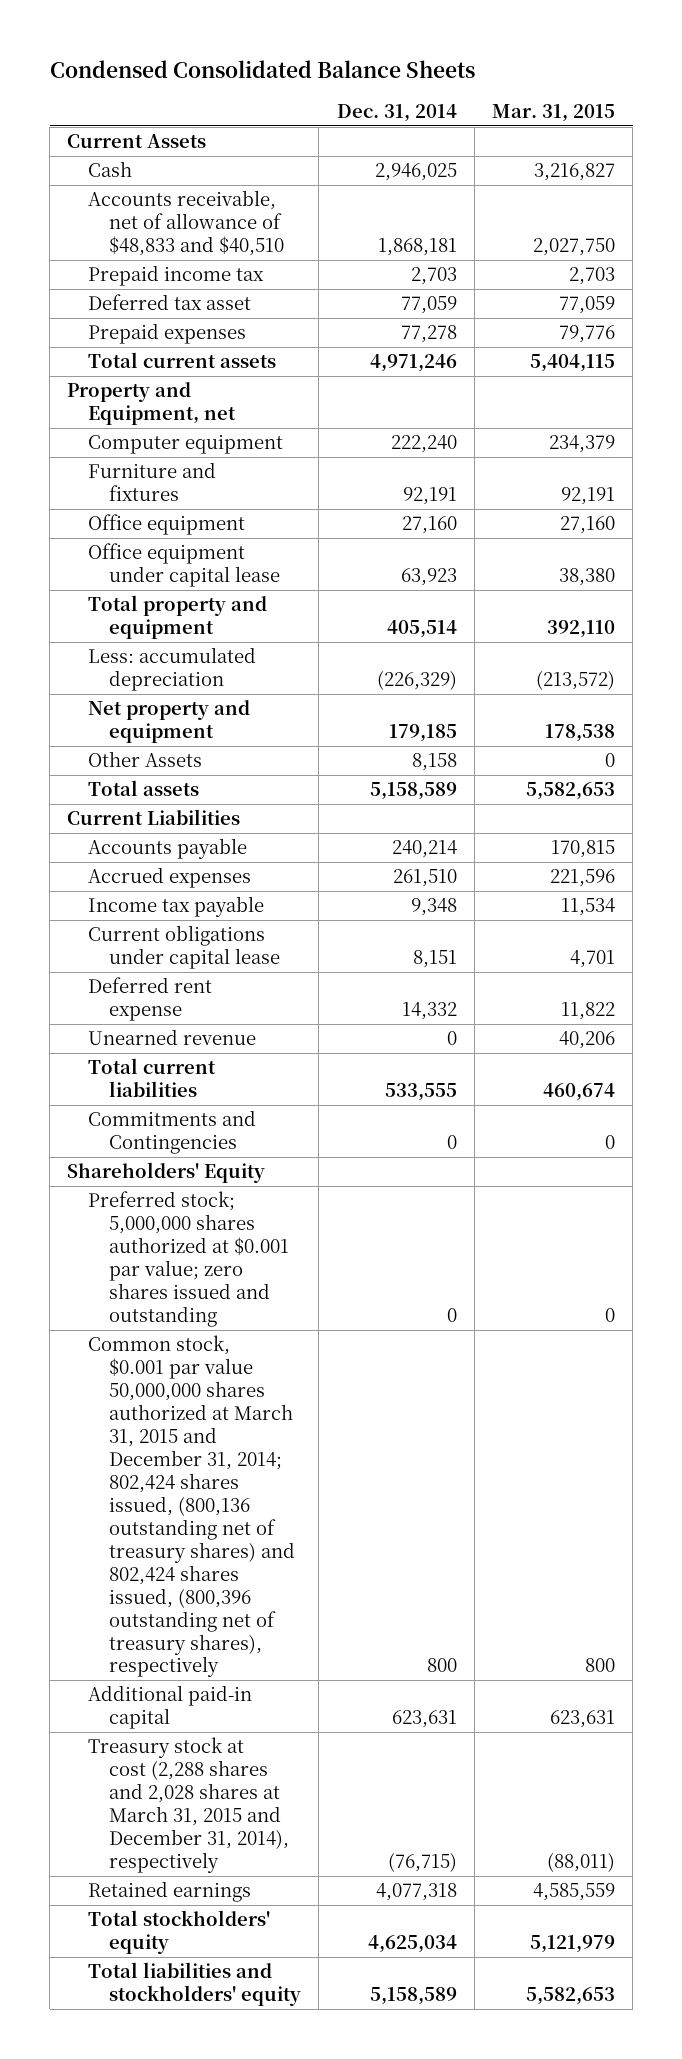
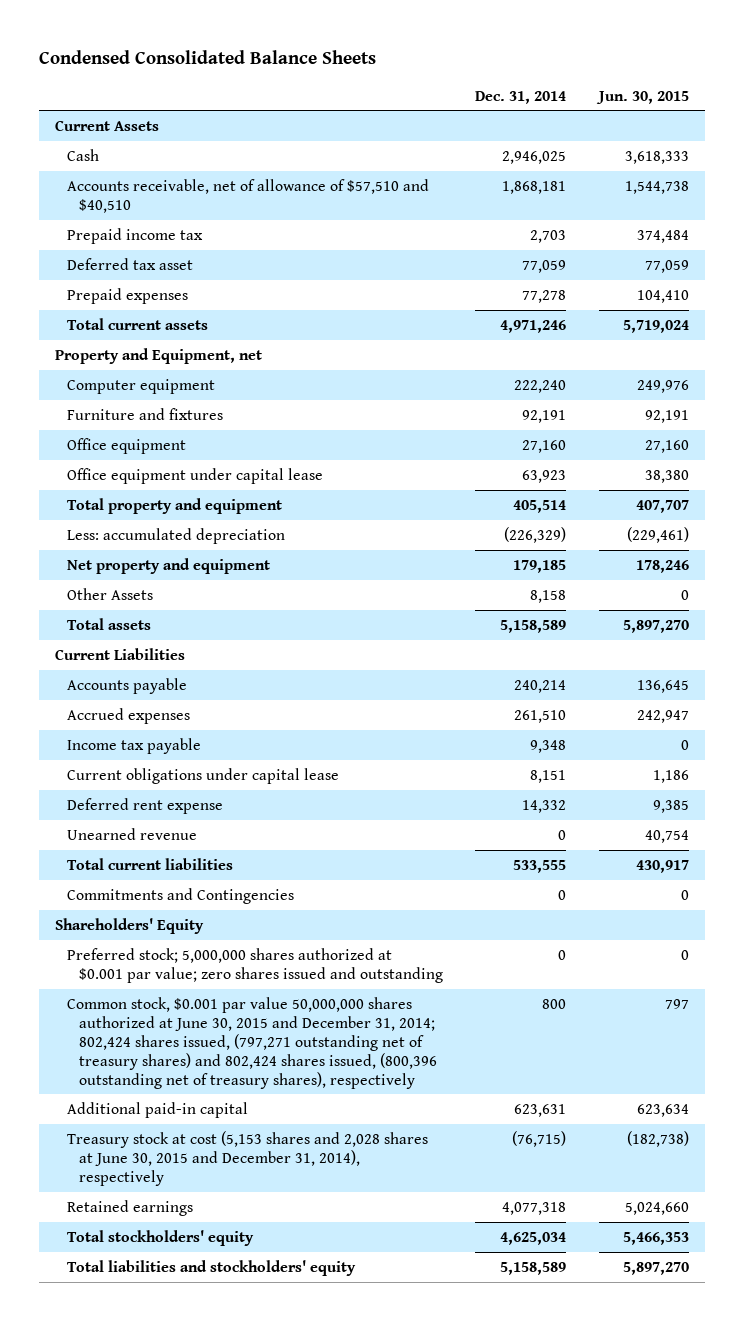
[491,103,615,122] Mar. 31, 2015 -> none
none -> [595,90,689,104] Jun. 30, 2015
[88,190,285,257] Accounts receivable, net of allowance of $48,833 and $40,510 -> [67,178,430,213] Accounts receivable, net of allowance of $57,510 and $40,510
[88,1335,296,1678] Common stock, $0.001 par value 50,000,000 shares authorized at March 31, 2015 and December 31, 2014; 802,424 shares issued, (800,136 outstanding net of treasury shares) and 802,424 shares issued, (800,396 outstanding net of treasury shares), respectively -> [67,996,438,1089] Common stock, $0.001 par value 50,000,000 shares authorized at June 30, 2015 and December 31, 2014; 802,424 shares issued, (797,271 outstanding net of treasury shares) and 802,424 shares issued, (800,396 outstanding net of treasury shares), respectively
[88,1737,290,1873] Treasury stock at cost (2,288 shares and 2,028 shares at March 31, 2015 and December 31, 2014), respectively -> [67,1130,429,1186] Treasury stock at cost (5,153 shares and 2,028 shares at June 30, 2015 and December 31, 2014), respectively

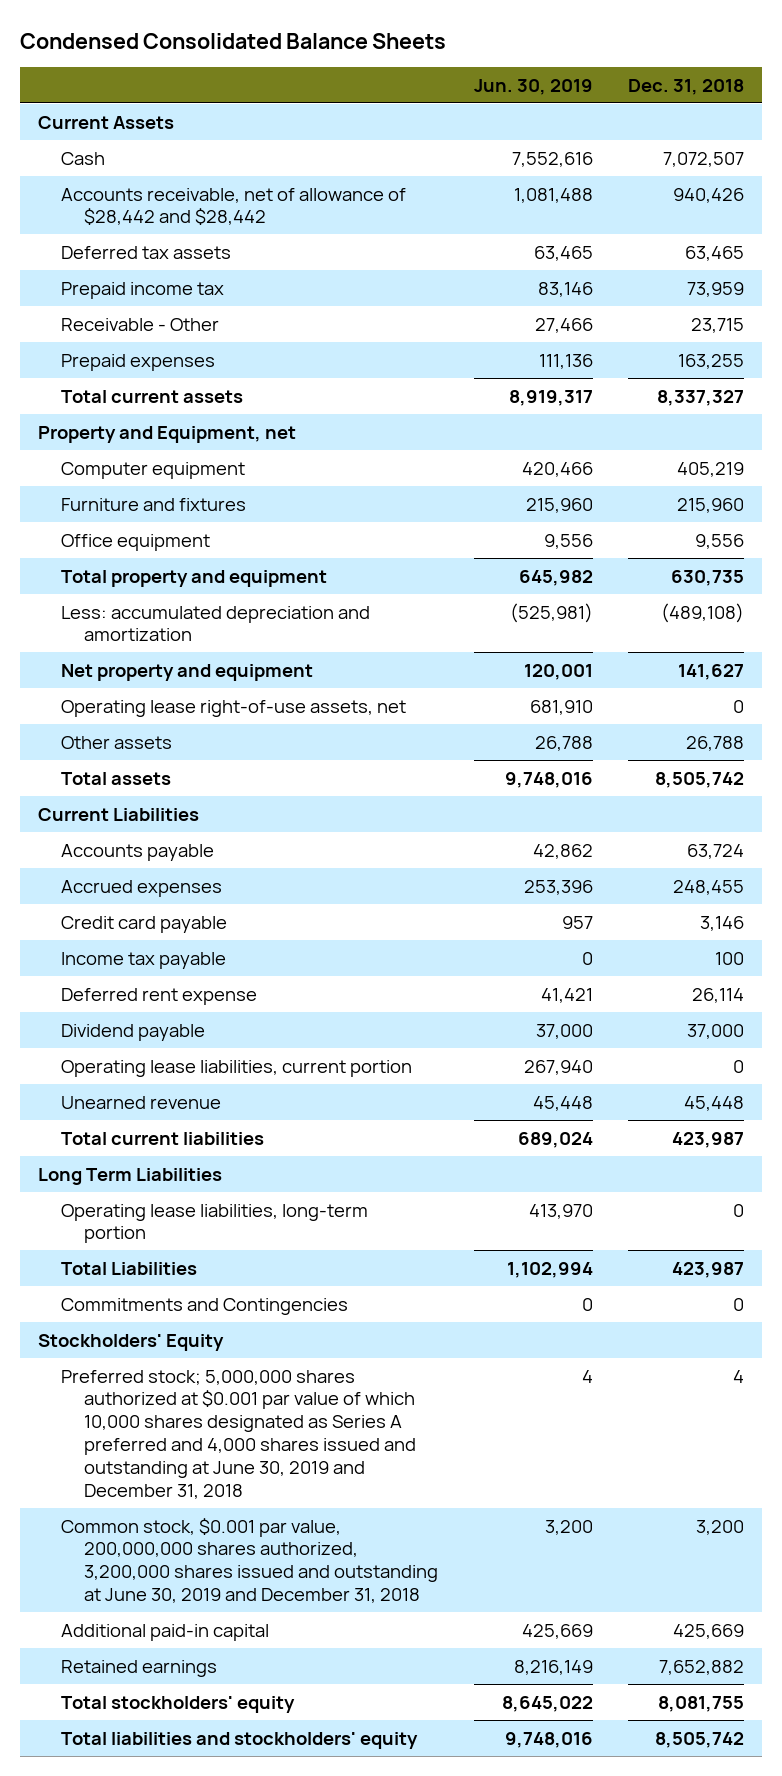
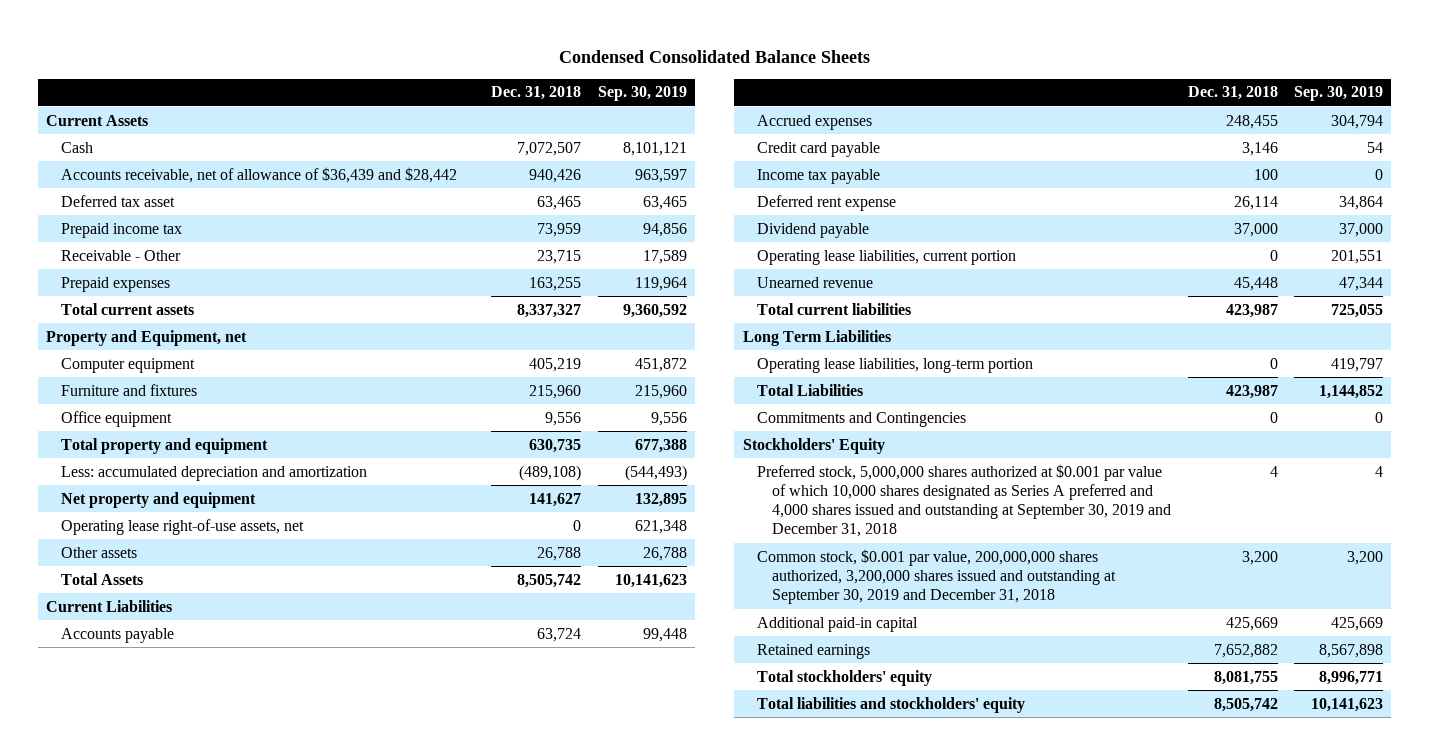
[473,78,593,95] Jun. 30, 2019 -> none
none -> [597,86,687,102] Sep. 30, 2019
[60,187,406,226] Accounts receivable, net of allowance of $28,442 and $28,442 -> [61,166,458,183] Accounts receivable, net of allowance of $36,439 and $28,442
[60,245,231,259] Deferred tax assets -> [61,194,176,207] Deferred tax asset
[60,771,171,785] Total assets -> [61,572,144,585] Total Assets
[60,1369,417,1499] Preferred stock; 5,000,000 shares authorized at $0.001 par value of which 10,000 shares designated as Series A preferred and 4,000 shares issued and outstanding at June 30, 2019 and December 31, 2018 -> [757,463,1172,538] Preferred stock, 5,000,000 shares authorized at $0.001 par value of which 10,000 shares designated as Series A preferred and 4,000 shares issued and outstanding at September 30, 2019 and December 31, 2018
[60,1517,439,1603] Common stock, $0.001 par value, 200,000,000 shares authorized, 3,200,000 shares issued and outstanding at June 30, 2019 and December 31, 2018 -> [757,548,1117,605] Common stock, $0.001 par value, 200,000,000 shares authorized, 3,200,000 shares issued and outstanding at September 30, 2019 and December 31, 2018

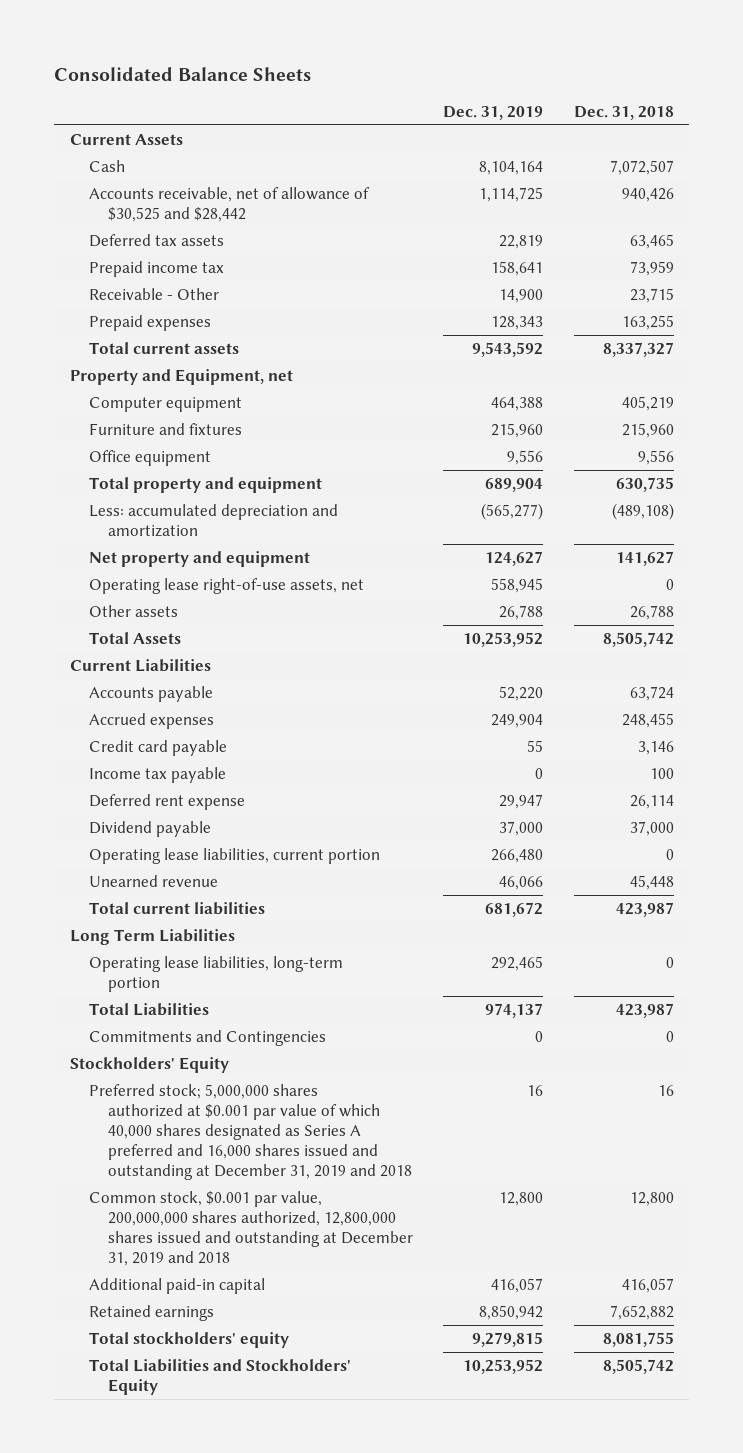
[558,49,870,63] Condensed Consolidated Balance Sheets -> [54,66,312,81] Consolidated Balance Sheets
[597,86,687,102] Sep. 30, 2019 -> none
none -> [443,105,544,120] Dec. 31, 2019
[61,166,458,183] Accounts receivable, net of allowance of $36,439 and $28,442 -> [88,186,370,222] Accounts receivable, net of allowance of $30,525 and $28,442
[61,194,176,207] Deferred tax asset -> [88,233,224,247] Deferred tax assets
[757,463,1172,538] Preferred stock, 5,000,000 shares authorized at $0.001 par value of which 10,000 shares designated as Series A preferred and 4,000 shares issued and outstanding at September 30, 2019 and December 31, 2018 -> [88,1083,413,1181] Preferred stock; 5,000,000 shares authorized at $0.001 par value of which 40,000 shares designated as Series A preferred and 16,000 shares issued and outstanding at December 31, 2019 and 2018
[1269,465,1278,477] 4 -> [657,1084,674,1096] 16
[757,548,1117,605] Common stock, $0.001 par value, 200,000,000 shares authorized, 3,200,000 shares issued and outstanding at September 30, 2019 and December 31, 2018 -> [88,1190,414,1267] Common stock, $0.001 par value, 200,000,000 shares authorized, 12,800,000 shares issued and outstanding at December 31, 2019 and 2018
[1241,550,1278,565] 3,200 -> [629,1191,674,1206] 12,800
[1225,616,1278,631] 425,669 -> [621,1277,674,1293] 416,057
[757,696,1026,713] Total liabilities and stockholders' equity -> [88,1358,351,1395] Total Liabilities and Stockholders' Equity

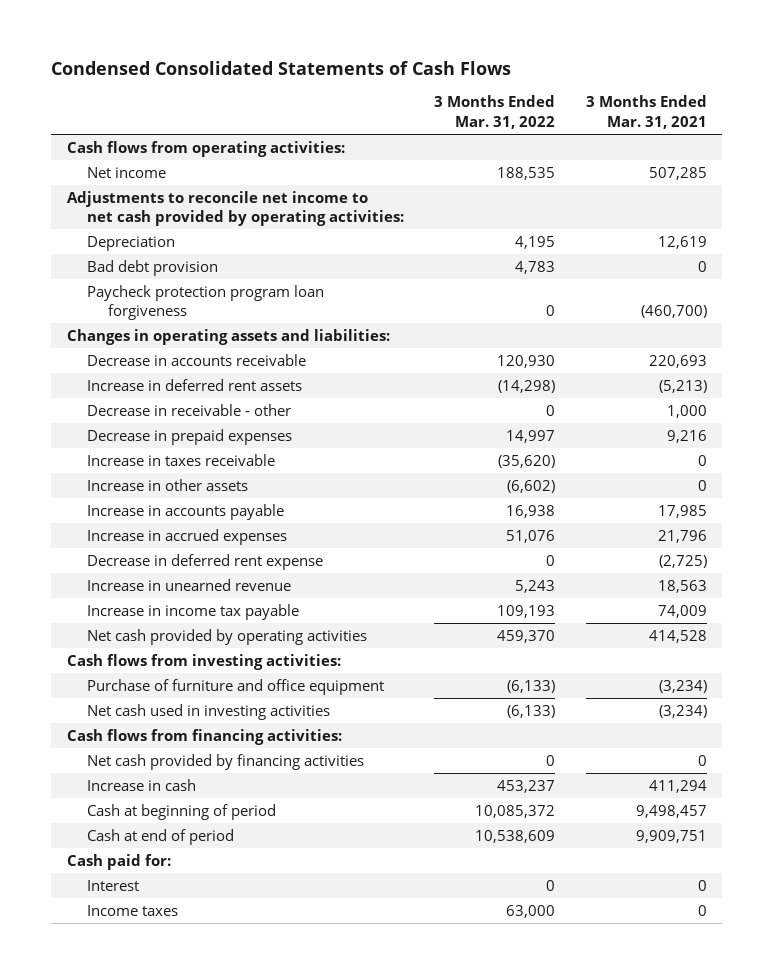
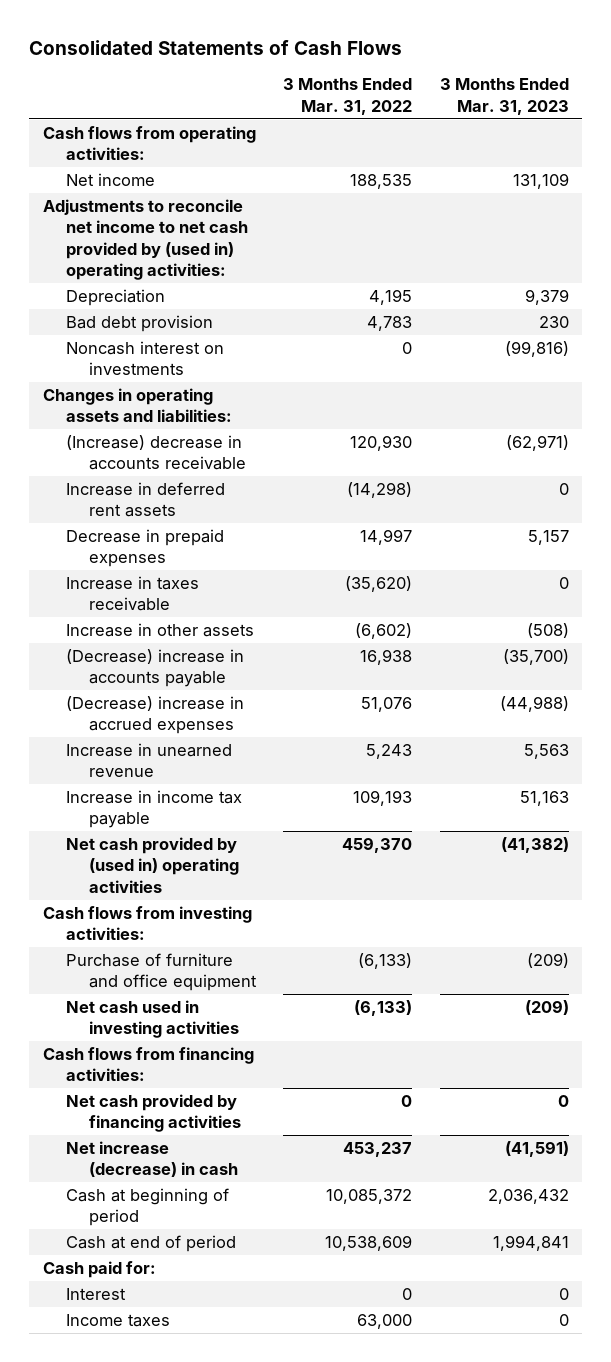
[51,60,512,75] Condensed Consolidated Statements of Cash Flows -> [28,39,402,55] Consolidated Statements of Cash Flows
[585,95,707,129] 3 Months Ended Mar. 31, 2021 -> none
none -> [439,78,569,115] 3 Months Ended Mar. 31, 2023
[66,190,405,227] Adjustments to reconcile net income to net cash provided by operating activities: -> [42,199,248,280] Adjustments to reconcile net income to net cash provided by (used in) operating activities:
[87,284,325,321] Paycheck protection program loan forgiveness -> none
none -> [65,341,224,376] Noncash interest on investments
[87,353,307,366] Decrease in accounts receivable -> [65,435,247,471] (Increase) decrease in accounts receivable
[87,403,292,416] Decrease in receivable - other -> none
[87,553,324,570] Decrease in deferred rent expense -> none
[87,503,285,520] Increase in accounts payable -> [65,649,244,688] (Decrease) increase in accounts payable
[87,528,288,545] Increase in accrued expenses -> [65,696,244,735] (Decrease) increase in accrued expenses
[87,628,368,645] Net cash provided by operating activities -> [65,837,240,893] Net cash provided by (used in) operating activities
[87,778,197,791] Increase in cash -> [65,1141,239,1178] Net increase (decrease) in cash

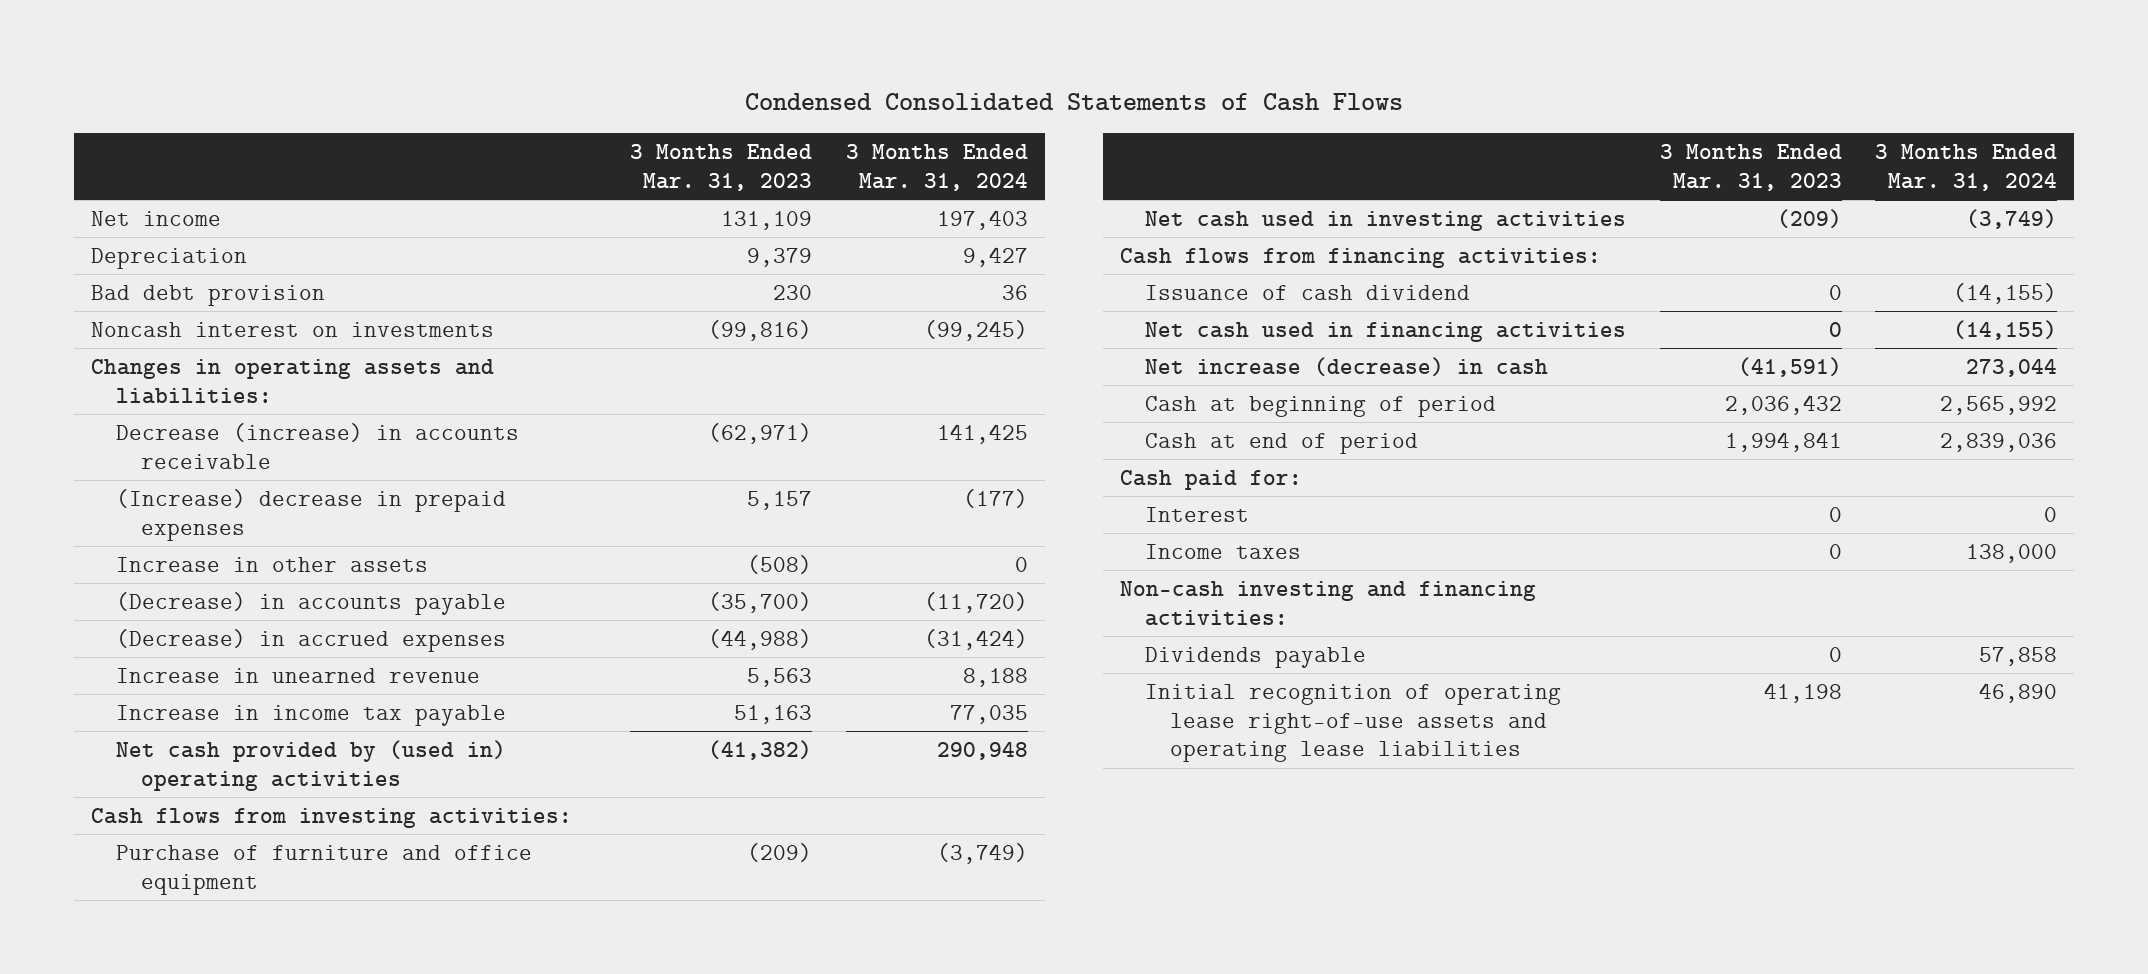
[28,39,402,55] Consolidated Statements of Cash Flows -> [744,92,1403,111] Condensed Consolidated Statements of Cash Flows
[283,78,413,115] 3 Months Ended Mar. 31, 2022 -> none
none -> [845,144,1028,191] 3 Months Ended Mar. 31, 2024
[42,126,256,161] Cash flows from operating activities: -> none
[42,199,248,280] Adjustments to reconcile net income to net cash provided by (used in) operating activities: -> none
[65,482,225,518] Increase in deferred rent assets -> none
[65,576,199,612] Increase in taxes receivable -> none
[65,435,247,471] (Increase) decrease in accounts receivable -> [115,422,519,469] Decrease (increase) in accounts receivable
[65,529,224,568] Decrease in prepaid expenses -> [115,488,506,541] (Increase) decrease in prepaid expenses
[65,649,244,688] (Decrease) increase in accounts payable -> [115,591,506,615] (Decrease) in accounts payable
[65,696,244,735] (Decrease) increase in accrued expenses -> [115,628,506,652] (Decrease) in accrued expenses
none -> [1144,284,1470,300] Issuance of cash dividend
[65,1094,242,1133] Net cash provided by financing activities -> [1144,321,1626,342] Net cash used in financing activities
none -> [1119,580,1536,626] Non-cash investing and financing activities:
none -> [1144,646,1366,668] Dividends payable
none -> [1144,683,1561,763] Initial recognition of operating lease right-of-use assets and operating lease liabilities

